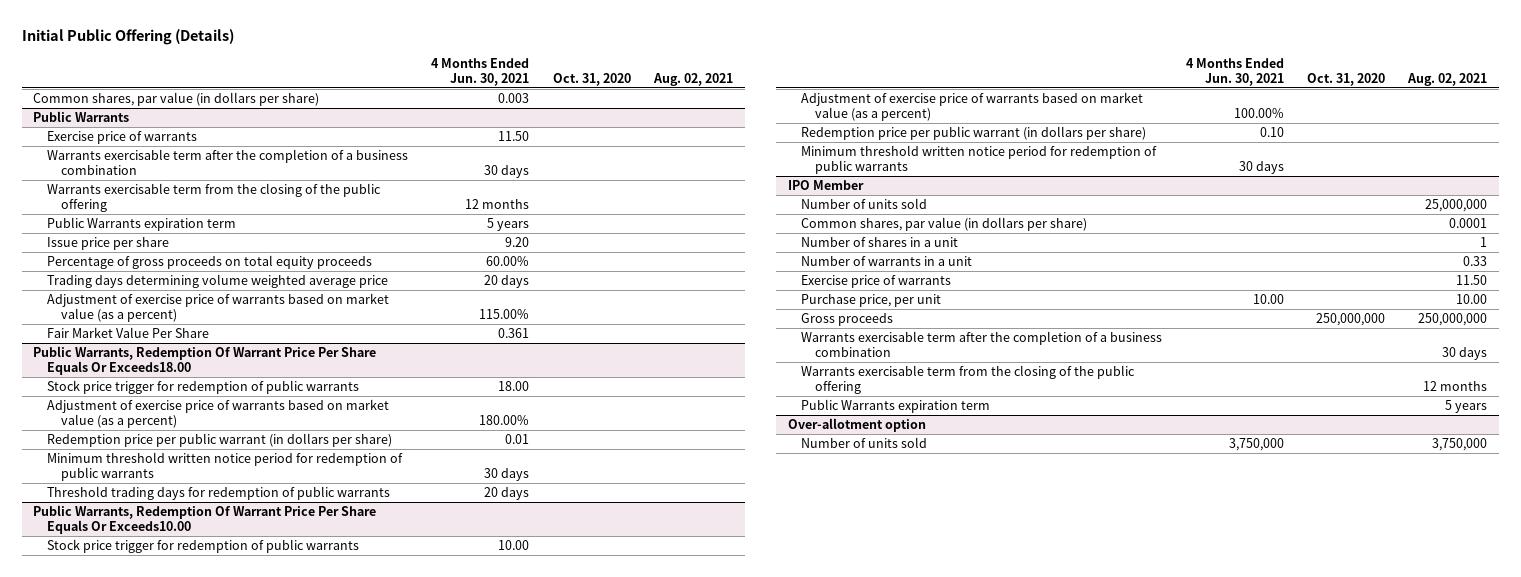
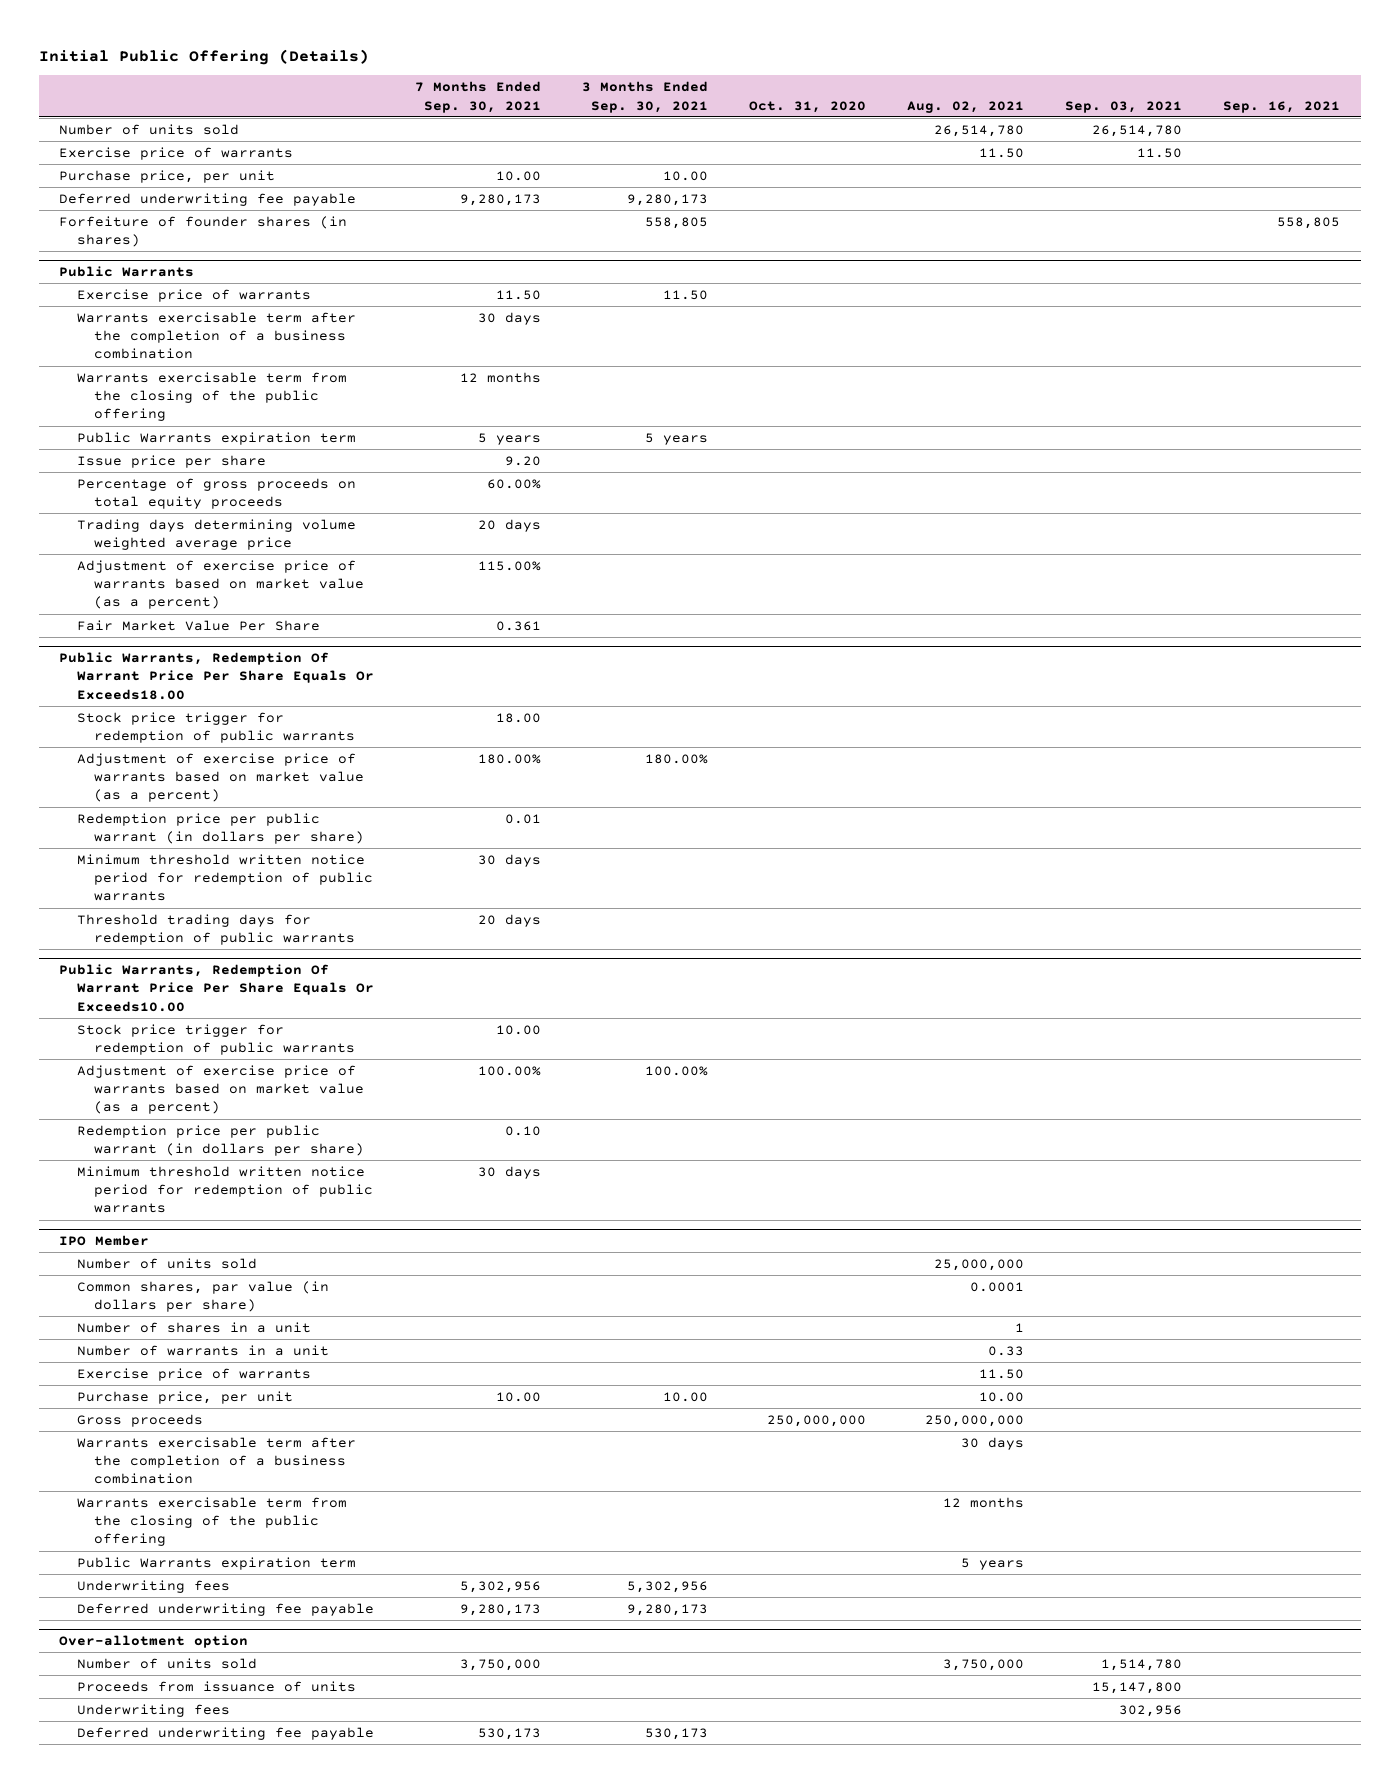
[431,57,530,87] 4 Months Ended Jun. 30, 2021 -> none
none -> [414,81,541,113] 7 Months Ended Sep. 30, 2021
none -> [582,81,709,113] 3 Months Ended Sep. 30, 2021
none -> [1065,100,1183,113] Sep. 03, 2021
none -> [1223,100,1341,113] Sep. 16, 2021
[33,91,320,106] Common shares, par value (in dollars per share) -> none
none -> [59,123,240,135] Number of units sold
none -> [59,146,294,160] Exercise price of warrants
none -> [59,169,276,183] Purchase price, per unit
none -> [59,192,357,206] Deferred underwriting fee payable
none -> [59,215,348,248] Forfeiture of founder shares (in shares)
none -> [76,1579,230,1593] Underwriting fees
none -> [76,1602,374,1616] Deferred underwriting fee payable
none -> [76,1680,356,1692] Proceeds from issuance of units
none -> [76,1703,230,1717] Underwriting fees
none -> [76,1726,374,1740] Deferred underwriting fee payable

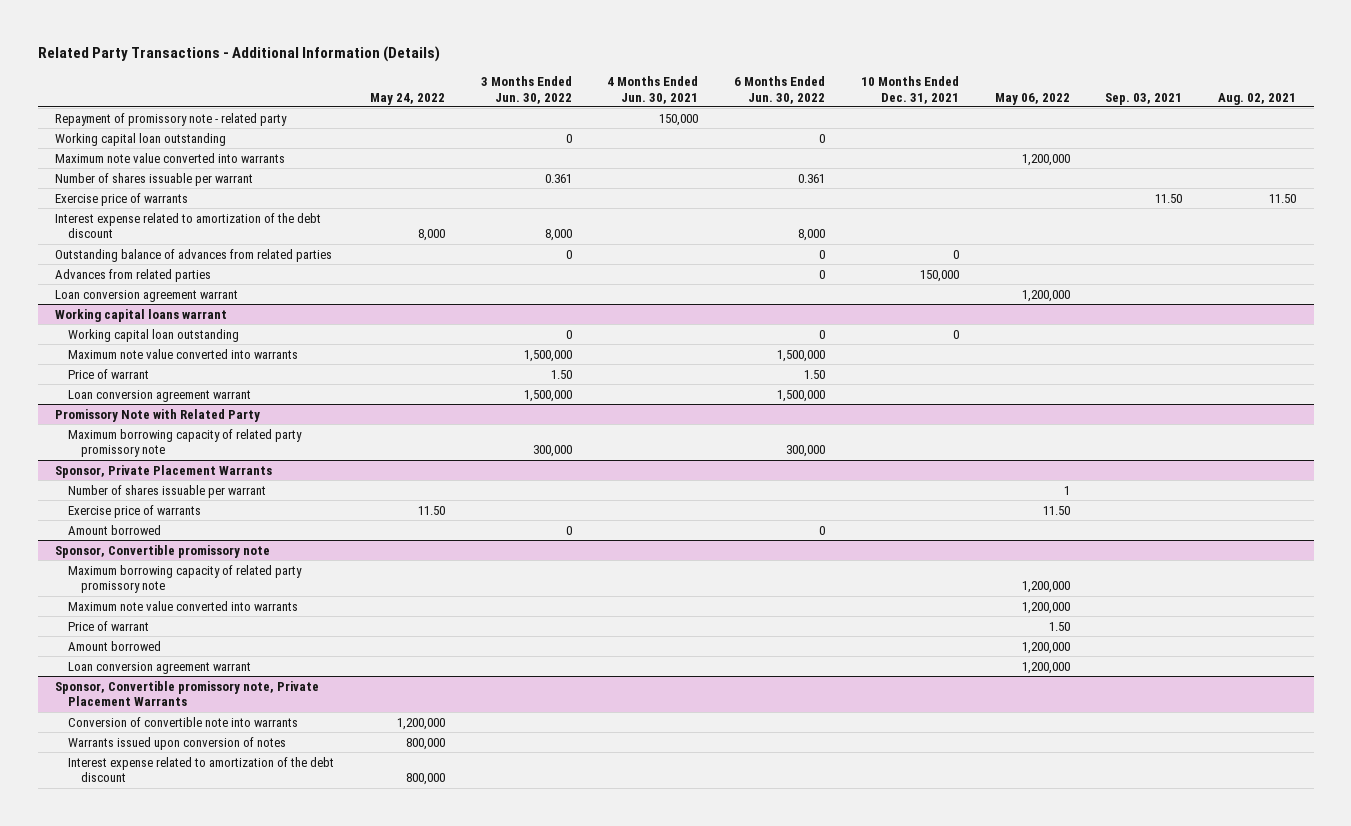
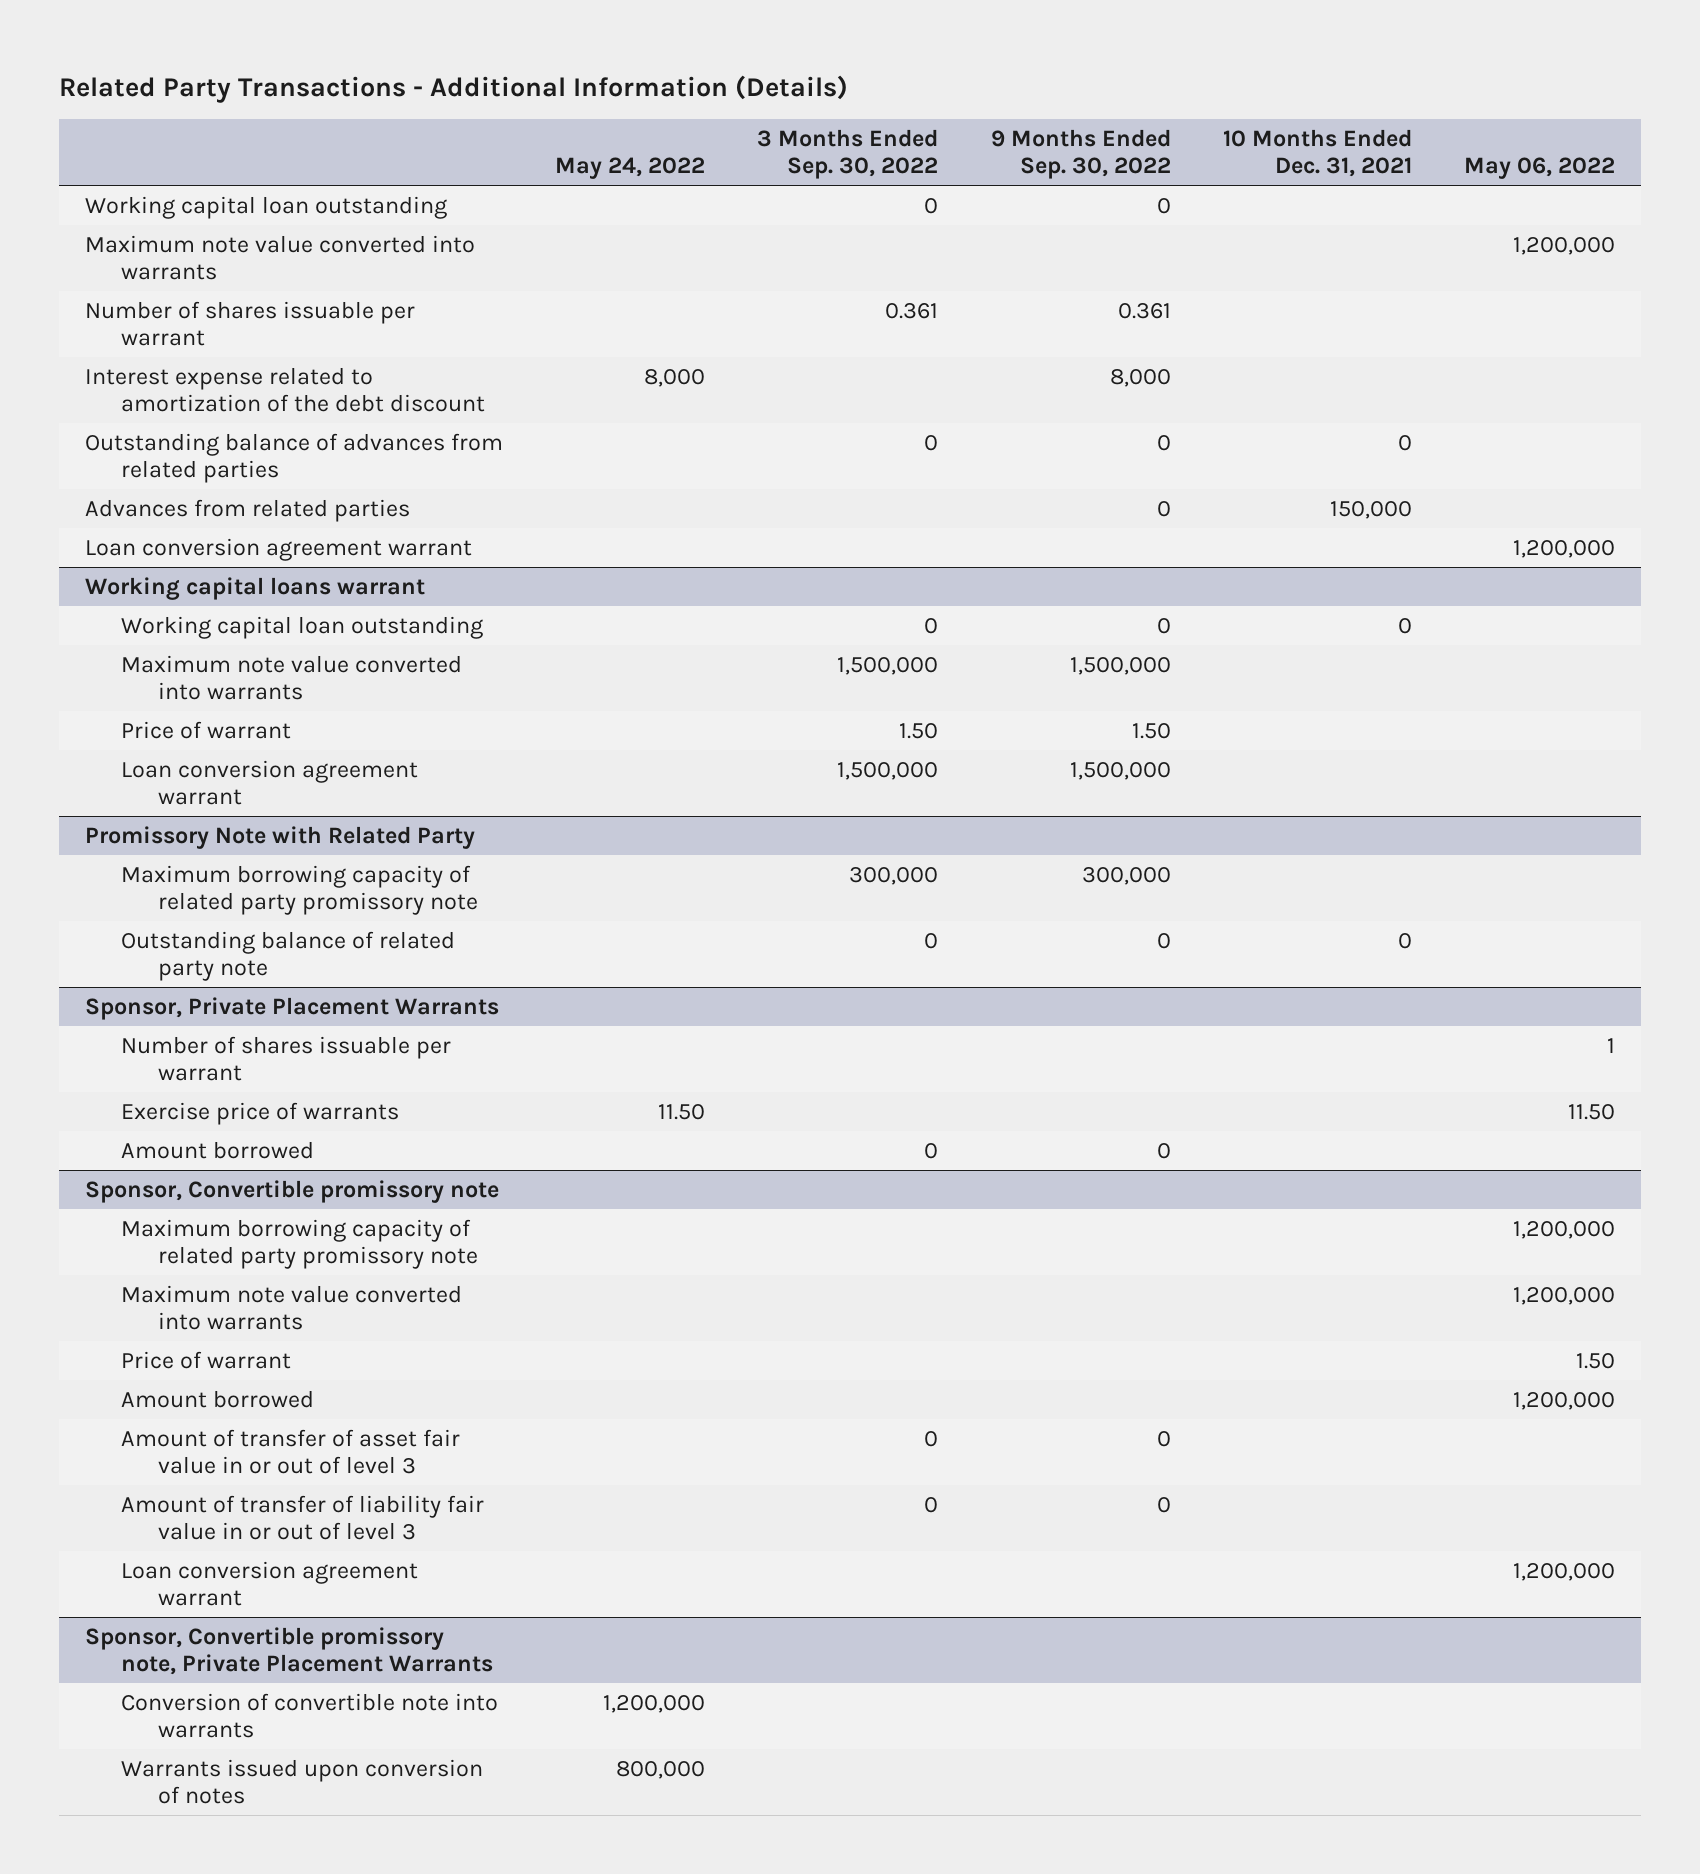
[480,75,572,104] 3 Months Ended Jun. 30, 2022 -> none
[607,75,699,104] 4 Months Ended Jun. 30, 2021 -> none
[734,75,826,104] 6 Months Ended Jun. 30, 2022 -> none
[1105,92,1183,105] Sep. 03, 2021 -> none
[1218,92,1297,105] Aug. 02, 2021 -> none
none -> [757,128,939,180] 3 Months Ended Sep. 30, 2022
none -> [990,128,1171,180] 9 Months Ended Sep. 30, 2022
[55,112,288,126] Repayment of promissory note - related party -> none
[55,192,189,206] Exercise price of warrants -> none
none -> [121,930,456,982] Outstanding balance of related party note
none -> [121,1428,461,1475] Amount of transfer of asset fair value in or out of level 3
none -> [121,1494,485,1541] Amount of transfer of liability fair value in or out of level 3
[68,756,335,783] Interest expense related to amortization of the debt discount -> none

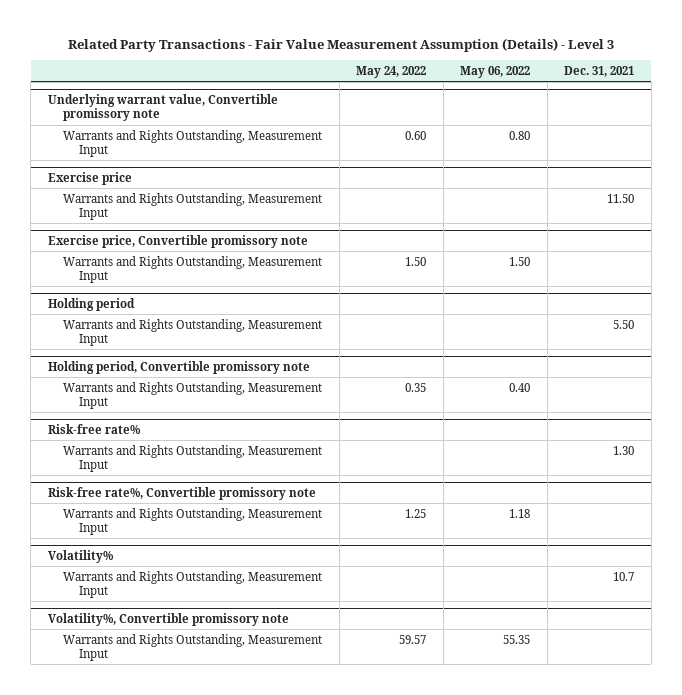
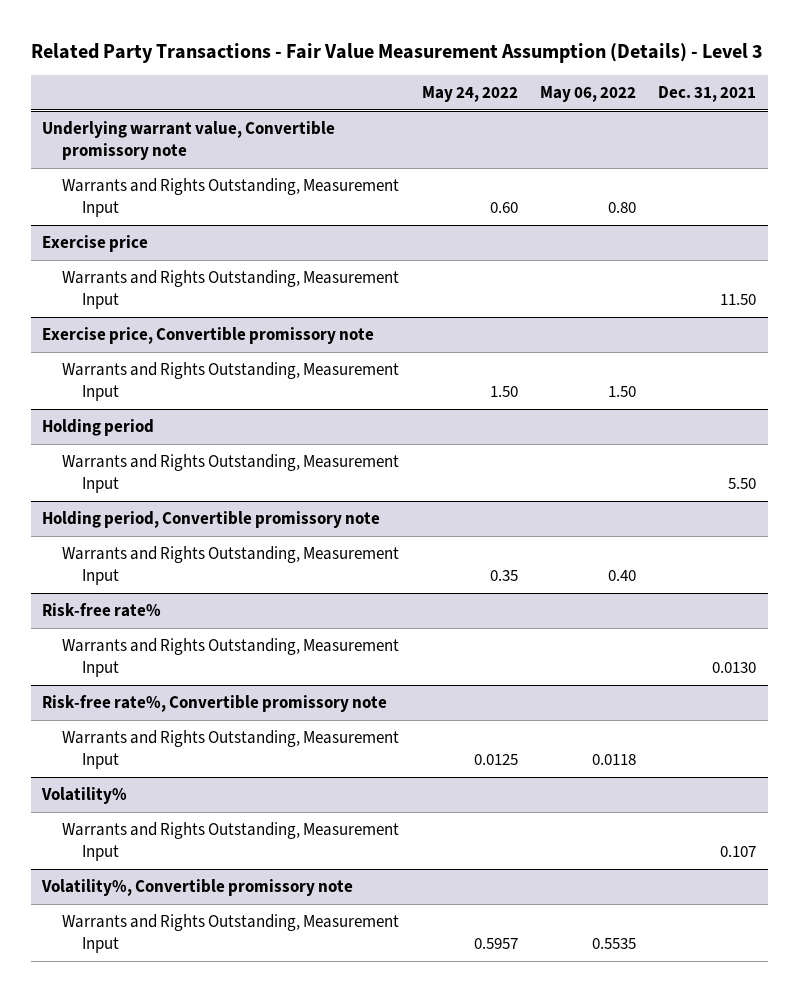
[613,445,635,455] 1.30 -> [712,662,757,674] 0.0130
[405,508,427,518] 1.25 -> [473,754,518,766] 0.0125
[509,508,531,518] 1.18 -> [592,754,637,766] 0.0118
[613,571,635,581] 10.7 -> [720,846,757,858] 0.107
[399,634,427,644] 59.57 -> [473,938,518,950] 0.5957
[503,634,531,644] 55.35 -> [592,938,637,950] 0.5535

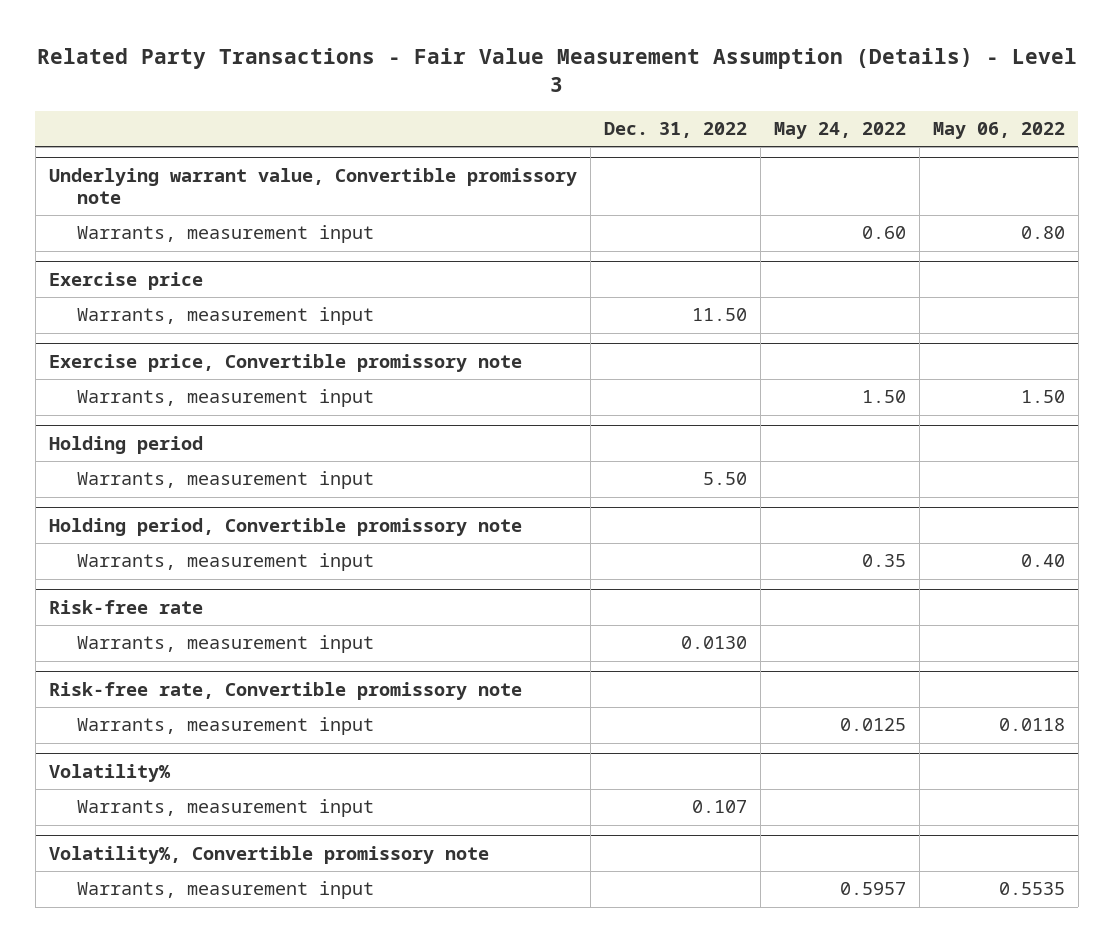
[658,86,757,103] Dec. 31, 2021 -> none
none -> [603,121,747,138] Dec. 31, 2022
[62,178,400,218] Warrants and Rights Outstanding, Measurement Input -> [77,225,375,244] Warrants, measurement input
[62,270,400,310] Warrants and Rights Outstanding, Measurement Input -> [77,307,375,326] Warrants, measurement input
[62,362,400,402] Warrants and Rights Outstanding, Measurement Input -> [77,389,375,408] Warrants, measurement input
[62,454,400,494] Warrants and Rights Outstanding, Measurement Input -> [77,471,375,490] Warrants, measurement input
[62,546,400,586] Warrants and Rights Outstanding, Measurement Input -> [77,553,375,572] Warrants, measurement input
[42,603,162,618] Risk-free rate% -> [48,600,203,615] Risk-free rate
[62,638,400,678] Warrants and Rights Outstanding, Measurement Input -> [77,635,375,654] Warrants, measurement input
[42,695,388,713] Risk-free rate%, Convertible promissory note -> [48,682,522,701] Risk-free rate, Convertible promissory note
[62,730,400,770] Warrants and Rights Outstanding, Measurement Input -> [77,717,375,736] Warrants, measurement input
[62,822,400,862] Warrants and Rights Outstanding, Measurement Input -> [77,799,375,818] Warrants, measurement input
[62,914,400,954] Warrants and Rights Outstanding, Measurement Input -> [77,881,375,900] Warrants, measurement input

